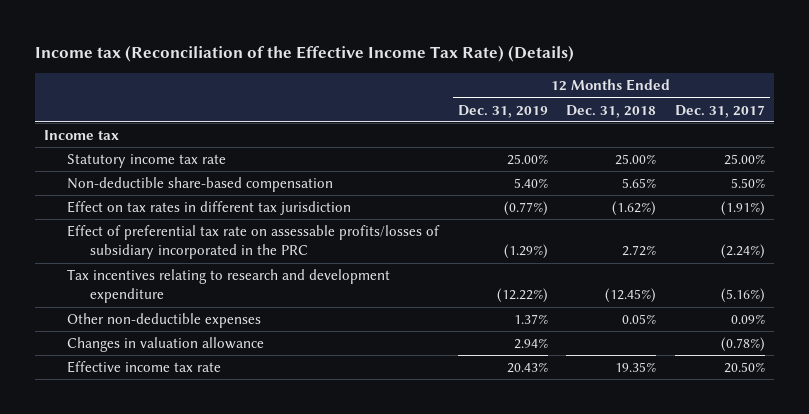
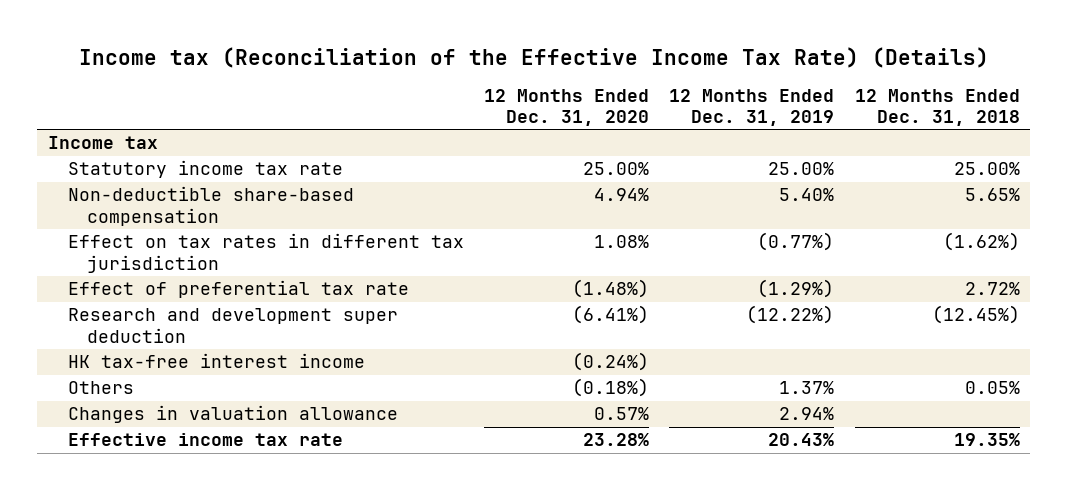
[675,104,766,118] Dec. 31, 2017 -> none
none -> [483,88,649,126] 12 Months Ended Dec. 31, 2020
[67,225,441,260] Effect of preferential tax rate on assessable profits/losses of subsidiary incorporated in the PRC -> [67,280,409,299] Effect of preferential tax rate
[67,269,391,304] Tax incentives relating to research and development expenditure -> [67,308,398,343] Research and development super deduction
none -> [67,353,365,369] HK tax-free interest income
[67,313,262,329] Other non-deductible expenses -> [67,381,134,395] Others

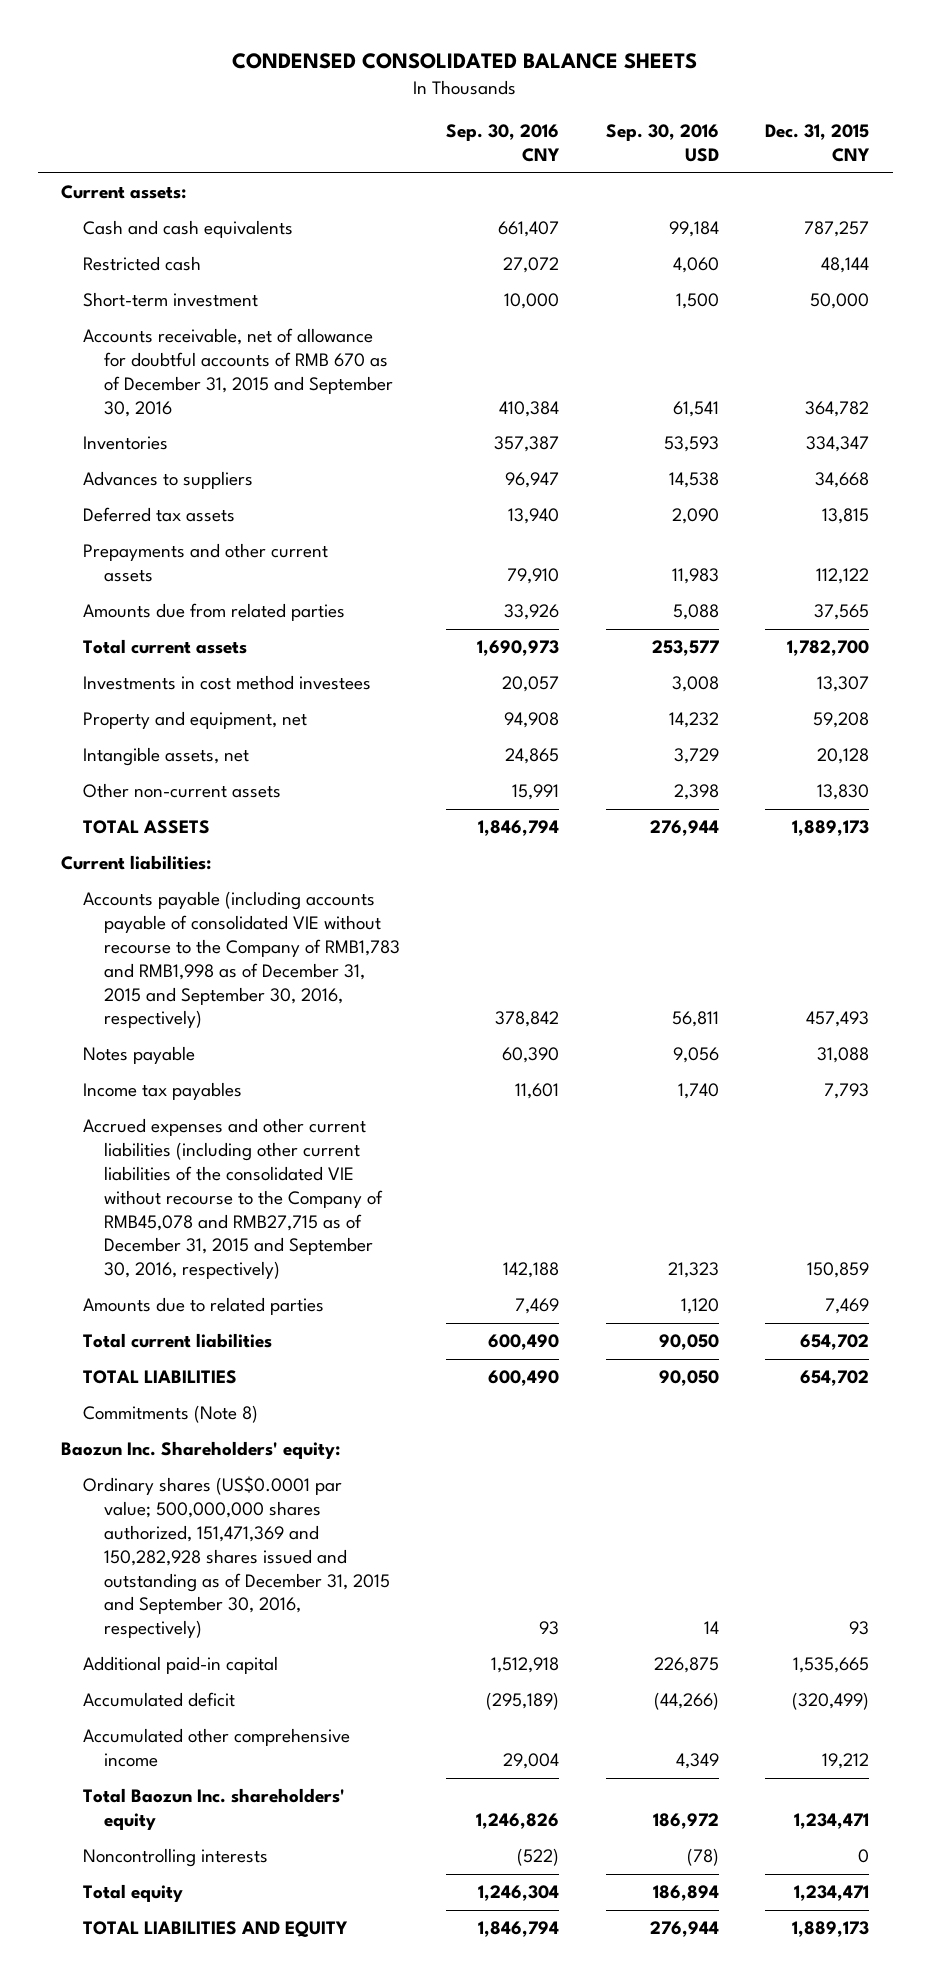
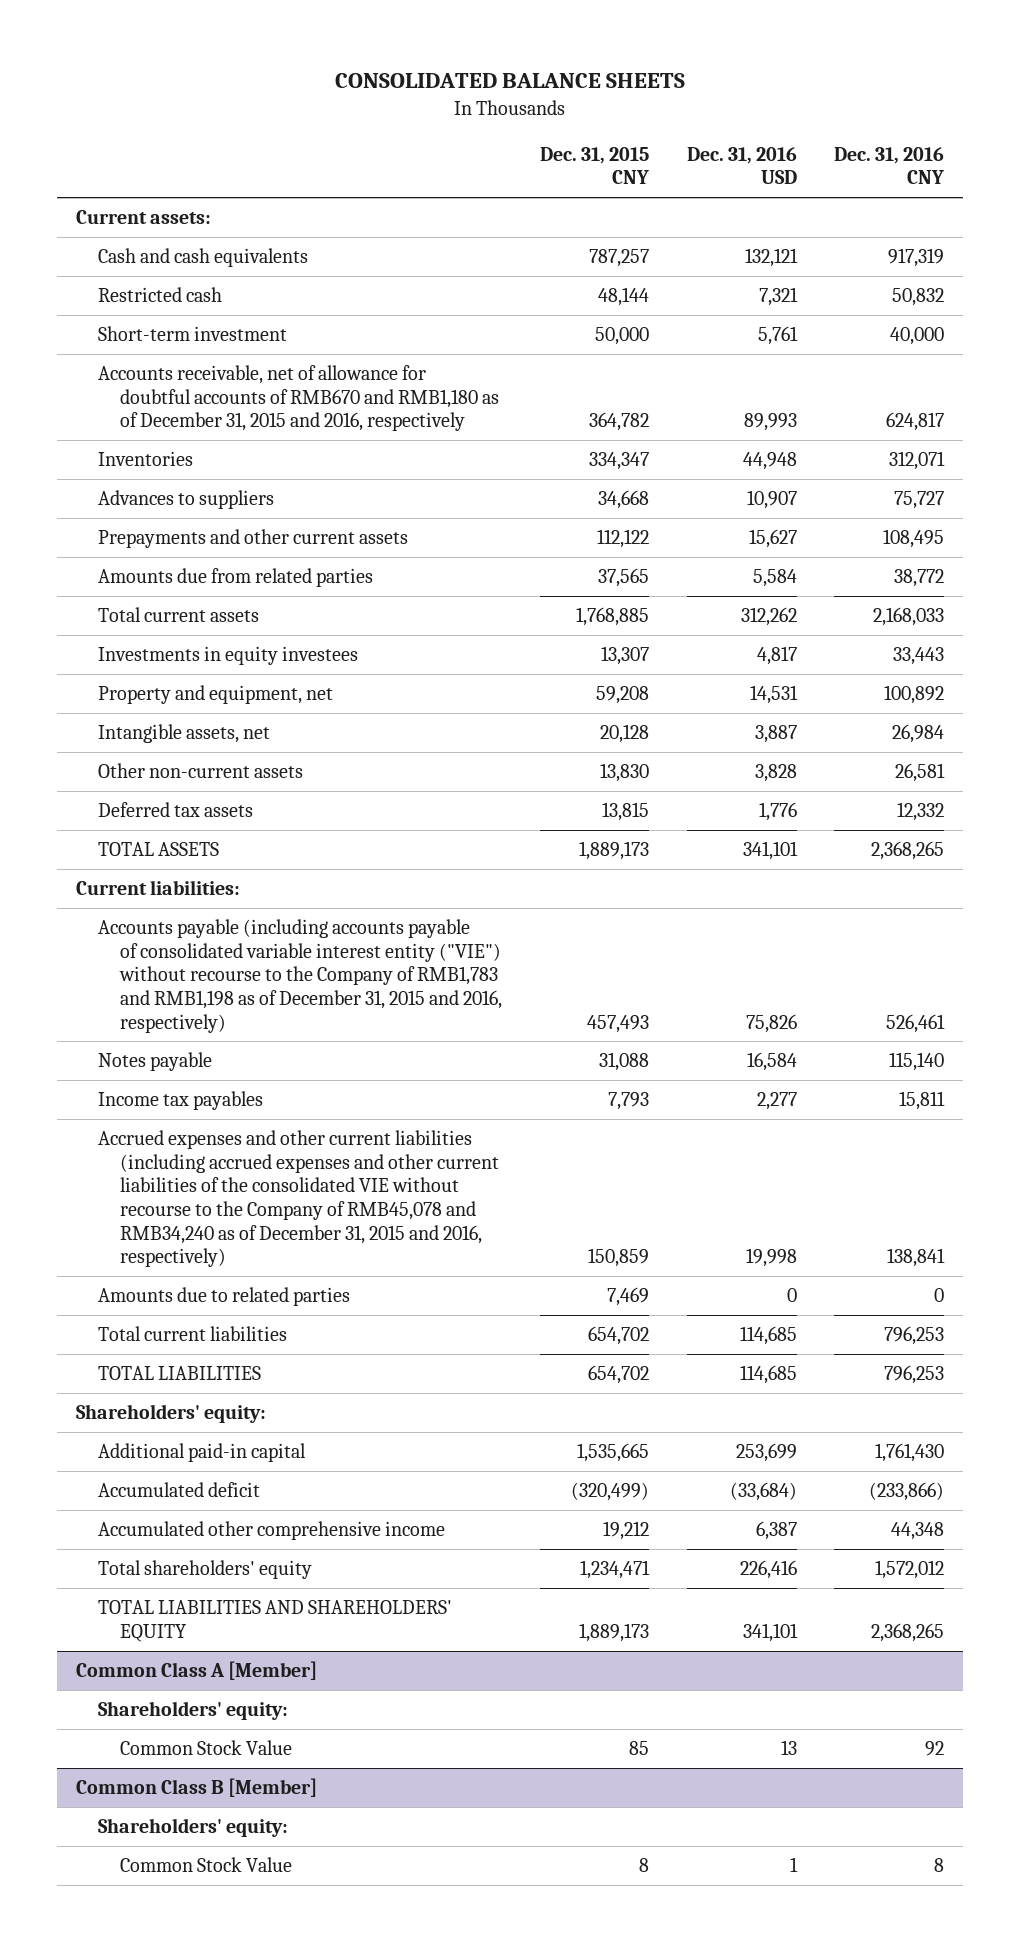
[232,52,698,69] CONDENSED CONSOLIDATED BALANCE SHEETS -> [335,72,686,88] CONSOLIDATED BALANCE SHEETS
[446,124,561,163] Sep. 30, 2016 CNY -> none
[605,124,719,163] Sep. 30, 2016 USD -> none
none -> [686,146,797,185] Dec. 31, 2016 USD
none -> [834,146,945,185] Dec. 31, 2016 CNY
[82,328,393,417] Accounts receivable, net of allowance for doubtful accounts of RMB 670 as of December 31, 2015 and September 30, 2016 -> [98,365,500,432] Accounts receivable, net of allowance for doubtful accounts of RMB670 and RMB1,180 as of December 31, 2015 and 2016, respectively
[787,640,870,657] 1,782,700 -> [575,607,649,627] 1,768,885
[82,675,371,691] Investments in cost method investees -> [98,646,359,666] Investments in equity investees
[82,507,235,523] Deferred tax assets -> [98,802,254,818] Deferred tax assets
[82,891,400,1029] Accounts payable (including accounts payable of consolidated VIE without recourse to the Company of RMB1,783 and RMB1,998 as of December 31, 2015 and September 30, 2016, respectively) -> [98,919,503,1033] Accounts payable (including accounts payable of consolidated variable interest entity ("VIE") without recourse to the Company of RMB1,783 and RMB1,198 as of December 31, 2015 and 2016, respectively)
[82,1118,383,1280] Accrued expenses and other current liabilities (including other current liabilities of the consolidated VIE without recourse to the Company of RMB45,078 and RMB27,715 as of December 31, 2015 and September 30, 2016, respectively) -> [98,1130,500,1268] Accrued expenses and other current liabilities (including accrued expenses and other current liabilities of the consolidated VIE without recourse to the Company of RMB45,078 and RMB34,240 as of December 31, 2015 and 2016, respectively)
[82,1405,258,1424] Commitments (Note 8) -> none
[82,1476,390,1639] Ordinary shares (US$0.0001 par value; 500,000,000 shares authorized, 151,471,369 and 150,282,928 shares issued and outstanding as of December 31, 2015 and September 30, 2016, respectively) -> none
[61,1441,341,1460] Baozun Inc. Shareholders' equity: -> [76,1404,267,1424] Shareholders' equity:
[82,1848,268,1868] Noncontrolling interests -> none
[82,1884,183,1903] Total equity -> none
[82,1788,345,1831] Total Baozun Inc. shareholders' equity -> [98,1560,313,1580] Total shareholders' equity
[82,1921,348,1938] TOTAL LIABILITIES AND EQUITY -> [98,1600,453,1642] TOTAL LIABILITIES AND SHAREHOLDERS' EQUITY
none -> [76,1661,318,1681] Common Class A [Member]
none -> [98,1701,289,1721] Shareholders' equity:
none -> [120,1740,293,1756] Common Stock Value
none -> [76,1778,318,1798] Common Class B [Member]
none -> [98,1818,289,1838] Shareholders' equity:
none -> [120,1857,293,1873] Common Stock Value

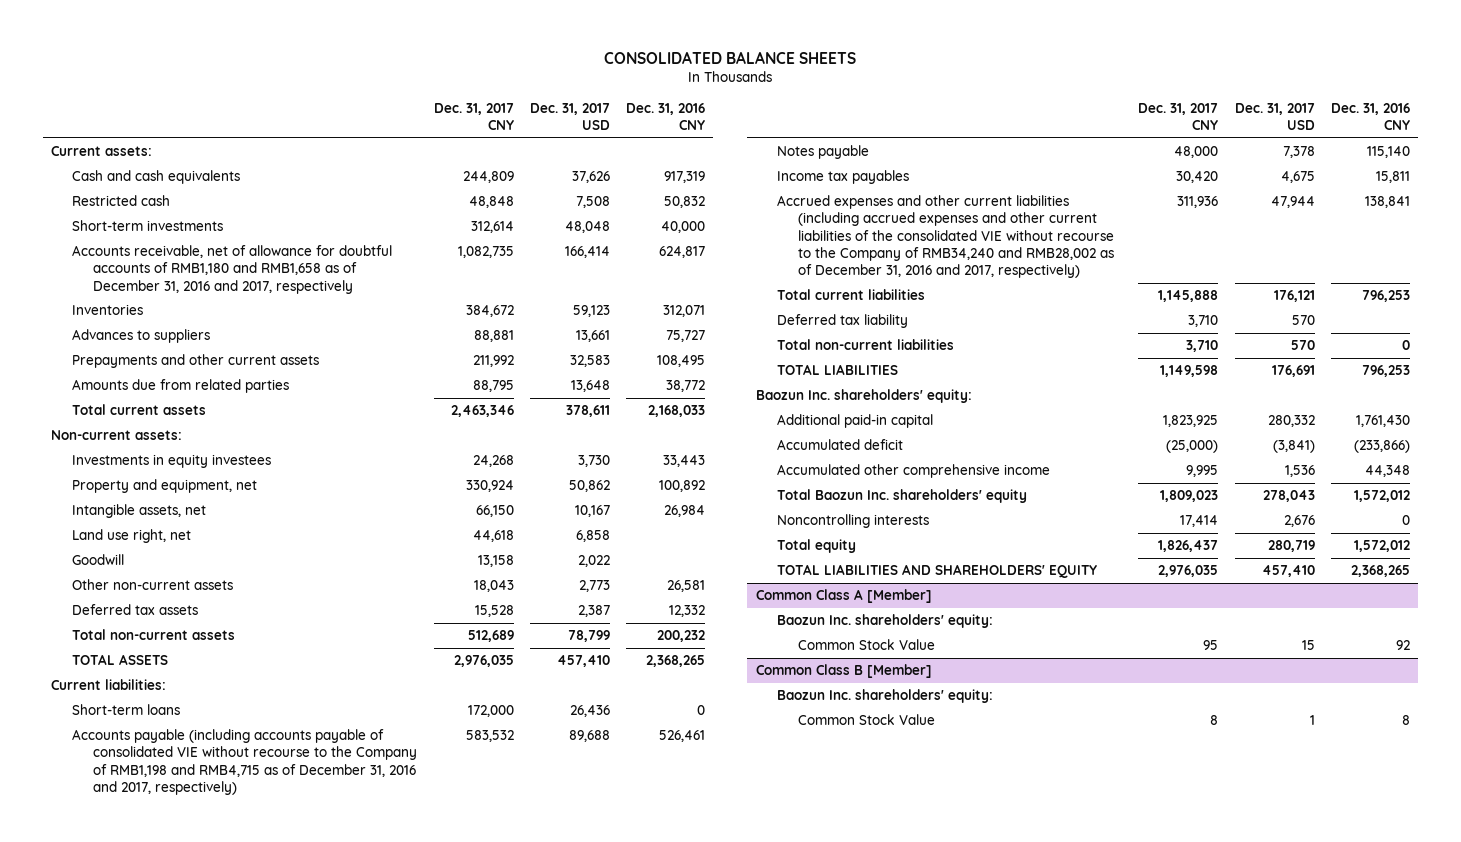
[539,146,649,185] Dec. 31, 2015 CNY -> none
[686,146,797,185] Dec. 31, 2016 USD -> none
none -> [433,102,514,131] Dec. 31, 2017 CNY
none -> [529,102,610,131] Dec. 31, 2017 USD
[98,326,288,342] Short-term investment -> [72,220,224,232] Short-term investments
[98,365,500,432] Accounts receivable, net of allowance for doubtful accounts of RMB670 and RMB1,180 as of December 31, 2015 and 2016, respectively -> [72,245,393,294] Accounts receivable, net of allowance for doubtful accounts of RMB1,180 and RMB1,658 as of December 31, 2016 and 2017, respectively
none -> [50,430,182,441] Non-current assets:
none -> [72,529,192,544] Land use right, net
none -> [72,554,125,566] Goodwill
none -> [72,629,236,641] Total non-current assets
none -> [72,704,181,716] Short-term loans
[98,919,503,1033] Accounts payable (including accounts payable of consolidated variable interest entity ("VIE") without recourse to the Company of RMB1,783 and RMB1,198 as of December 31, 2015 and 2016, respectively) -> [72,729,418,795] Accounts payable (including accounts payable of consolidated VIE without recourse to the Company of RMB1,198 and RMB4,715 as of December 31, 2016 and 2017, respectively)
[98,1287,351,1307] Amounts due to related parties -> none
[98,1130,500,1268] Accrued expenses and other current liabilities (including accrued expenses and other current liabilities of the consolidated VIE without recourse to the Company of RMB45,078 and RMB34,240 as of December 31, 2015 and 2016, respectively) -> [776,195,1114,279] Accrued expenses and other current liabilities (including accrued expenses and other current liabilities of the consolidated VIE without recourse to the Company of RMB34,240 and RMB28,002 as of December 31, 2016 and 2017, respectively)
none -> [776,314,908,329] Deferred tax liability
none -> [776,339,954,351] Total non-current liabilities
[76,1404,267,1424] Shareholders' equity: -> [755,389,972,404] Baozun Inc. shareholders' equity:
[98,1560,313,1580] Total shareholders' equity -> [776,489,1027,504] Total Baozun Inc. shareholders' equity
none -> [776,514,929,529] Noncontrolling interests
none -> [776,539,856,554] Total equity
[98,1701,289,1721] Shareholders' equity: -> [776,614,993,629] Baozun Inc. shareholders' equity:
[98,1818,289,1838] Shareholders' equity: -> [776,689,993,704] Baozun Inc. shareholders' equity:

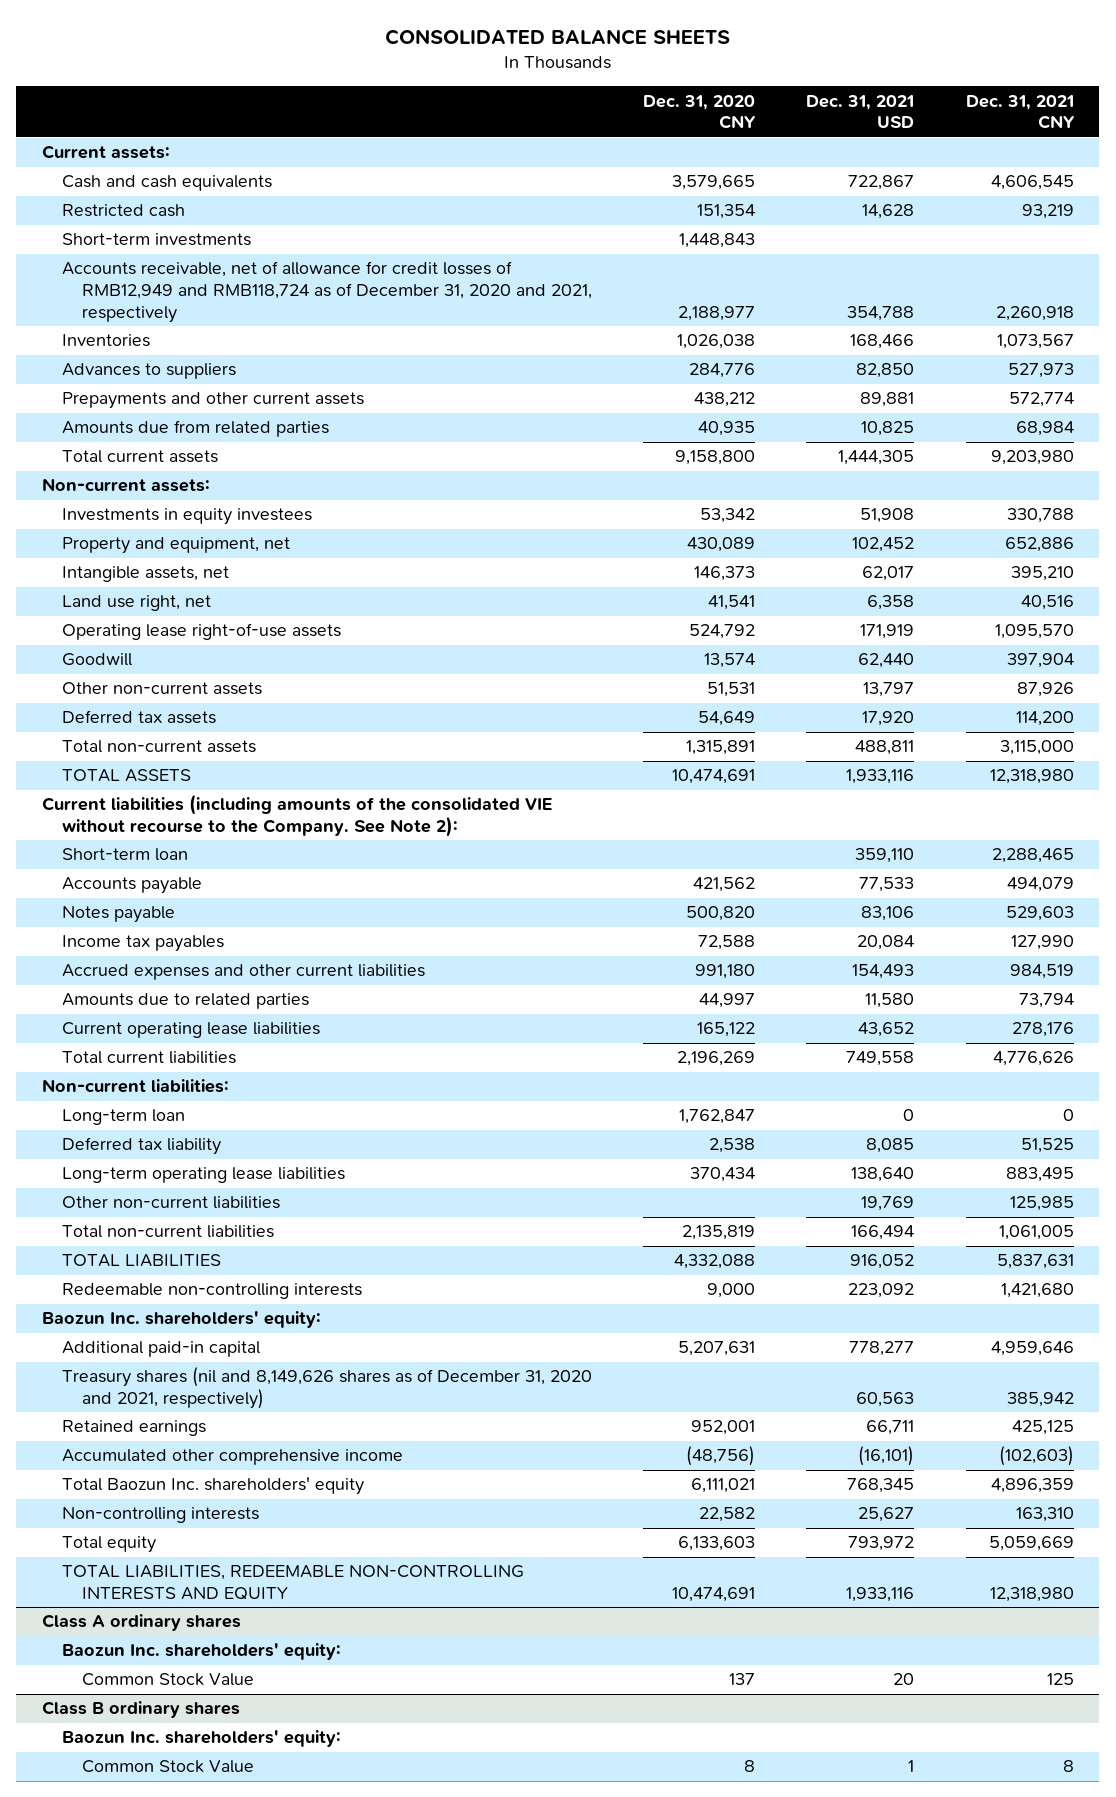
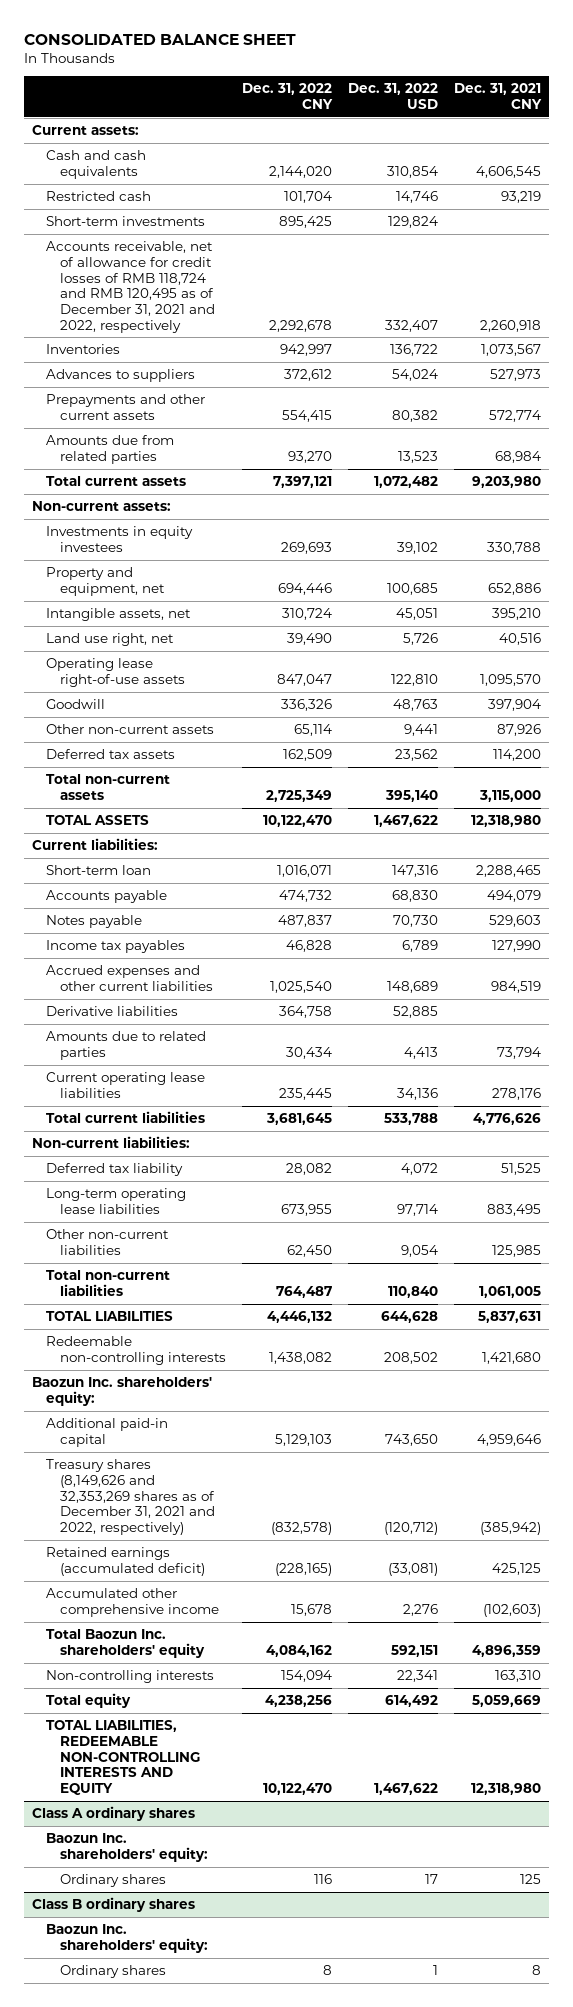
[384,29,730,46] CONSOLIDATED BALANCE SHEETS -> [24,33,297,45] CONSOLIDATED BALANCE SHEET
[643,94,757,130] Dec. 31, 2020 CNY -> none
[806,94,915,129] Dec. 31, 2021 USD -> none
none -> [242,83,334,109] Dec. 31, 2022 CNY
none -> [348,83,439,109] Dec. 31, 2022 USD
[61,261,592,323] Accounts receivable, net of allowance for credit losses of RMB12,949 and RMB118,724 as of December 31, 2020 and 2021, respectively -> [46,241,216,333] Accounts receivable, net of allowance for credit losses of RMB 118,724 and RMB 120,495 as of December 31, 2021 and 2022, respectively
[42,794,554,838] Current liabilities (including amounts of the consolidated VIE without recourse to the Company. See Note 2): -> [32,838,159,851] Current liabilities:
none -> [46,1006,179,1017] Derivative liabilities
[61,1109,185,1126] Long-term loan -> none
[61,1367,592,1410] Treasury shares (nil and 8,149,626 shares as of December 31, 2020 and 2021, respectively) -> [46,1459,216,1535] Treasury shares (8,149,626 and 32,353,269 shares as of December 31, 2021 and 2022, respectively)
[1006,1392,1074,1408] 385,942 -> [480,1521,542,1535] (385,942)
[61,1420,206,1437] Retained earnings -> [46,1547,206,1576] Retained earnings (accumulated deficit)
[81,1673,254,1687] Common Stock Value -> [60,1874,167,1888] Ordinary shares
[81,1760,254,1774] Common Stock Value -> [60,1965,167,1979] Ordinary shares

